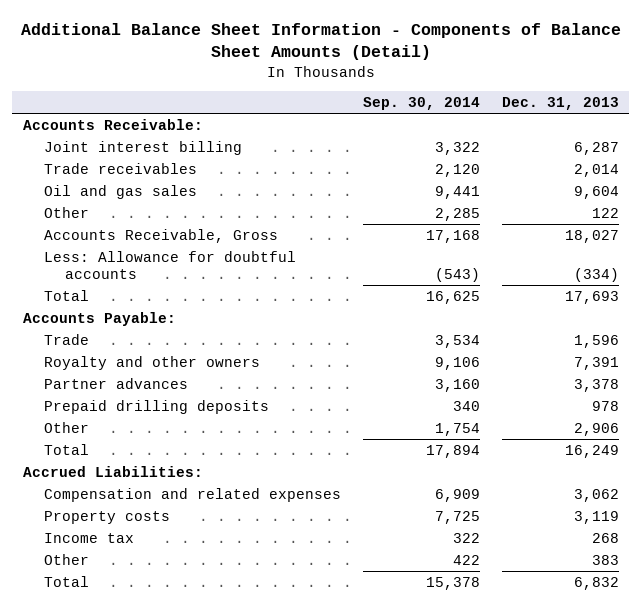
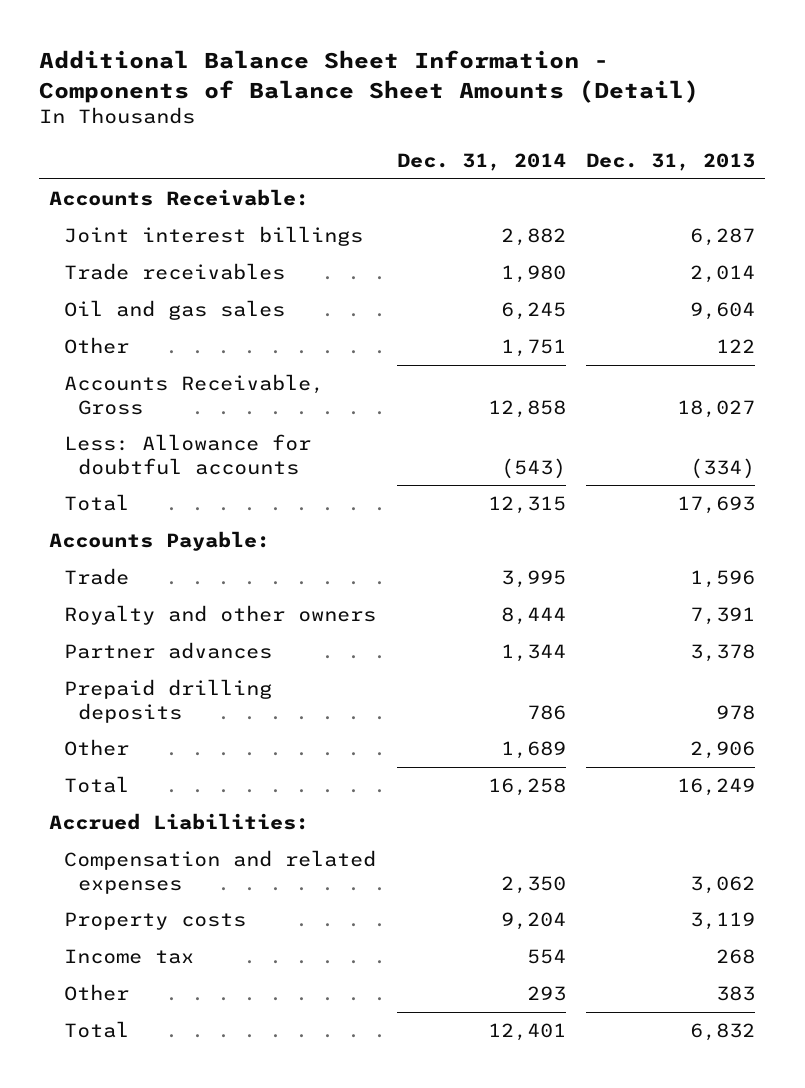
[362,96,480,110] Sep. 30, 2014 -> none
none -> [396,153,566,172] Dec. 31, 2014
[44,140,243,155] Joint interest billing -> [63,226,363,247] Joint interest billings

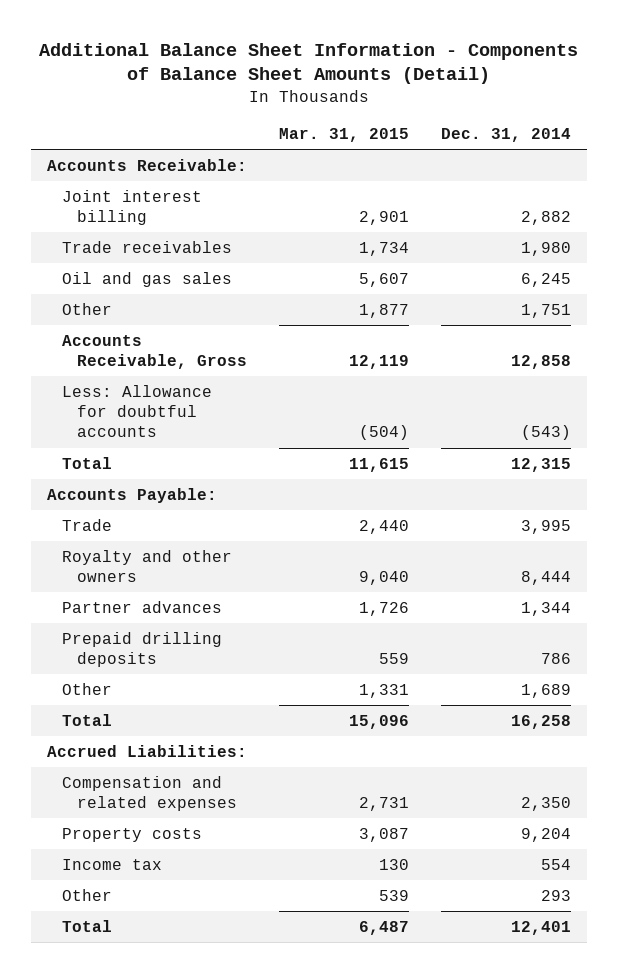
[586,153,756,172] Dec. 31, 2013 -> none
none -> [278,127,409,142] Mar. 31, 2015
[63,226,363,247] Joint interest billings -> [61,189,202,226] Joint interest billing

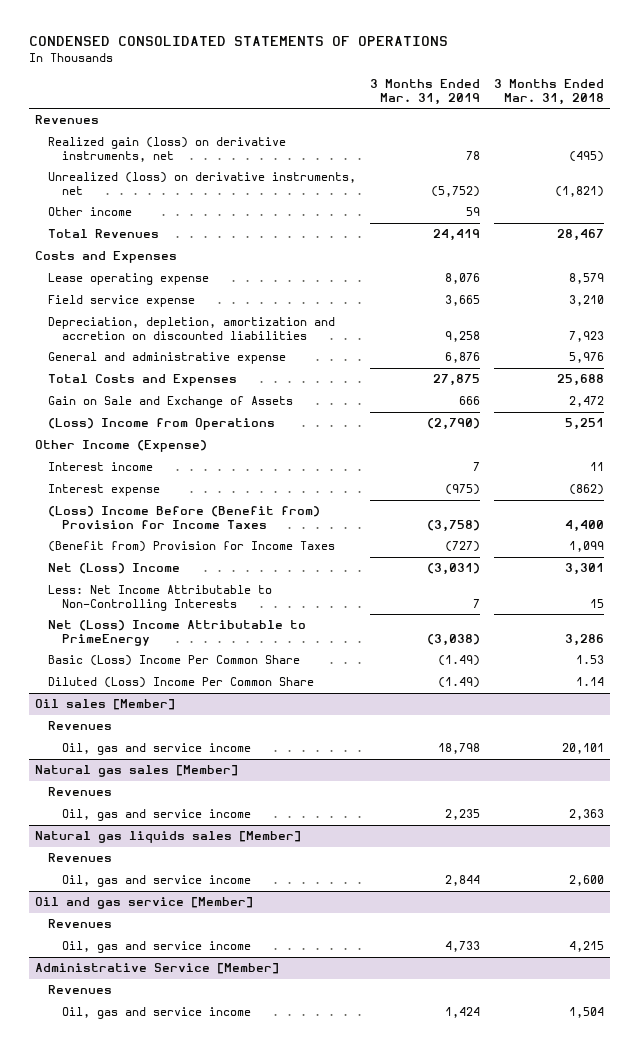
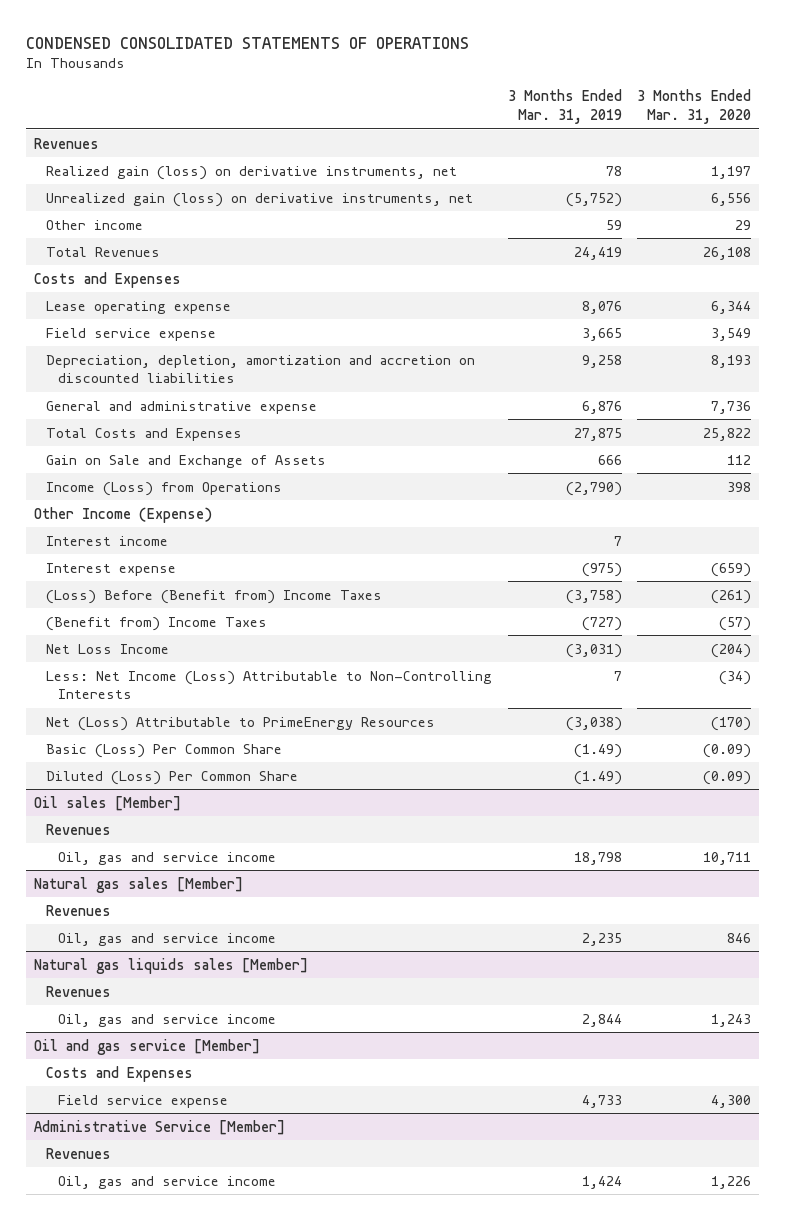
[493,79,604,105] 3 Months Ended Mar. 31, 2018 -> none
none -> [637,89,752,124] 3 Months Ended Mar. 31, 2020
[48,172,357,195] Unrealized (loss) on derivative instruments, net -> [45,192,473,207] Unrealized gain (loss) on derivative instruments, net
[48,418,276,431] (Loss) Income from Operations -> [45,481,282,496] Income (Loss) from Operations
[48,506,321,529] (Loss) Income Before (Benefit from) Provision for Income Taxes -> [45,589,382,604] (Loss) Before (Benefit from) Income Taxes
[48,541,336,553] (Benefit from) Provision for Income Taxes -> [45,616,267,631] (Benefit from) Income Taxes
[48,563,181,575] Net (Loss) Income -> [45,643,169,654] Net Loss Income
[48,585,273,611] Less: Net Income Attributable to Non-Controlling Interests -> [45,670,492,700] Less: Net Income (Loss) Attributable to Non-Controlling Interests
[48,620,307,646] Net (Loss) Income Attributable to PrimeEnergy -> [45,716,435,731] Net (Loss) Attributable to PrimeEnergy Resources
[48,655,301,667] Basic (Loss) Income Per Common Share -> [45,743,282,758] Basic (Loss) Per Common Share
[48,677,315,689] Diluted (Loss) Income Per Common Share -> [45,770,298,785] Diluted (Loss) Per Common Share
[48,919,113,929] Revenues -> none
none -> [45,1065,193,1082] Costs and Expenses
[61,941,251,954] Oil, gas and service income -> [58,1094,229,1108] Field service expense

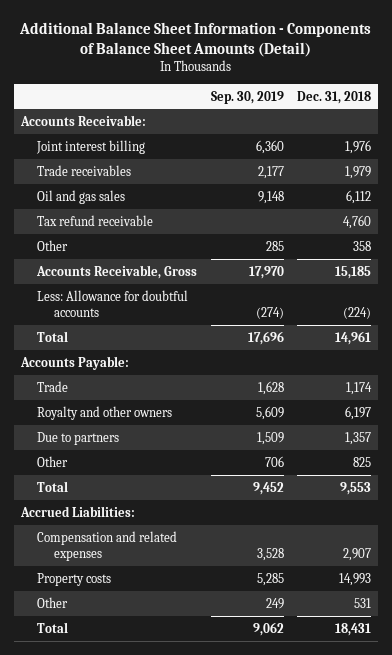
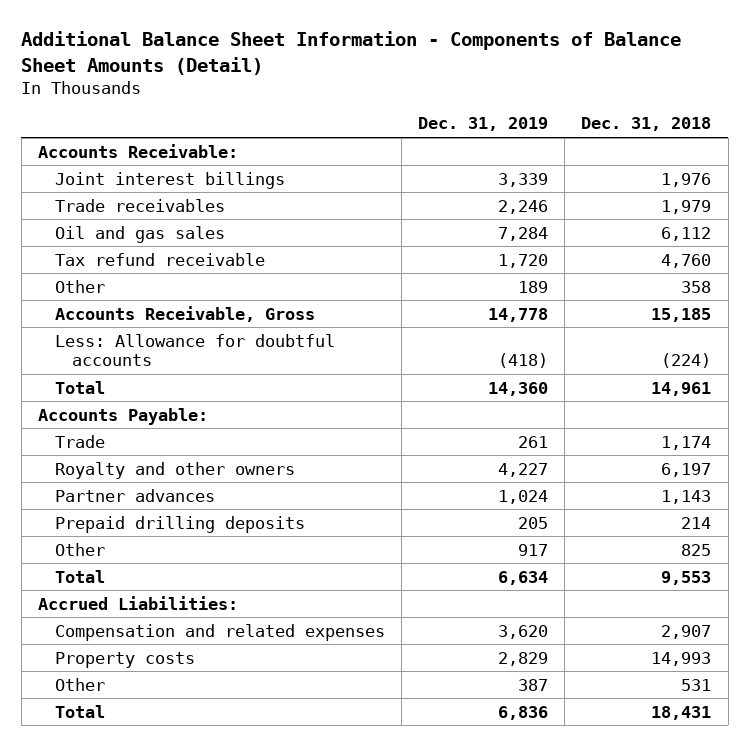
[210,90,284,104] Sep. 30, 2019 -> none
none -> [418,117,549,132] Dec. 31, 2019
[36,139,146,154] Joint interest billing -> [54,171,285,189] Joint interest billings
[37,431,120,445] Due to partners -> [54,488,215,502] Partner advances
[345,431,372,445] 1,357 -> [661,489,712,504] 1,143
none -> [54,515,305,533] Prepaid drilling deposits

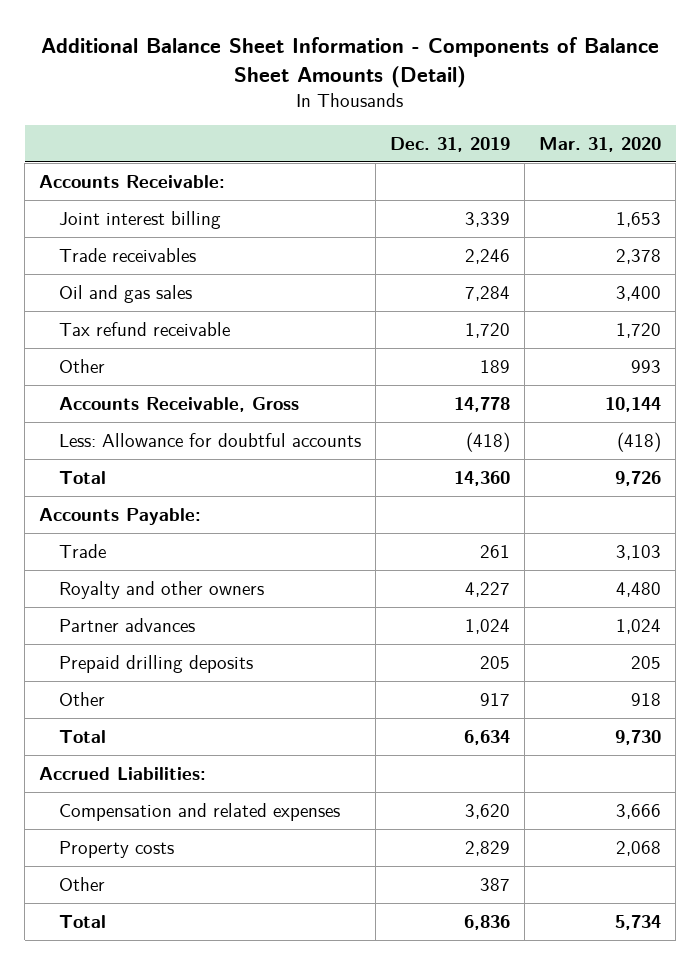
[581,117,712,132] Dec. 31, 2018 -> none
none -> [539,137,662,153] Mar. 31, 2020
[54,171,285,189] Joint interest billings -> [59,210,222,229] Joint interest billing

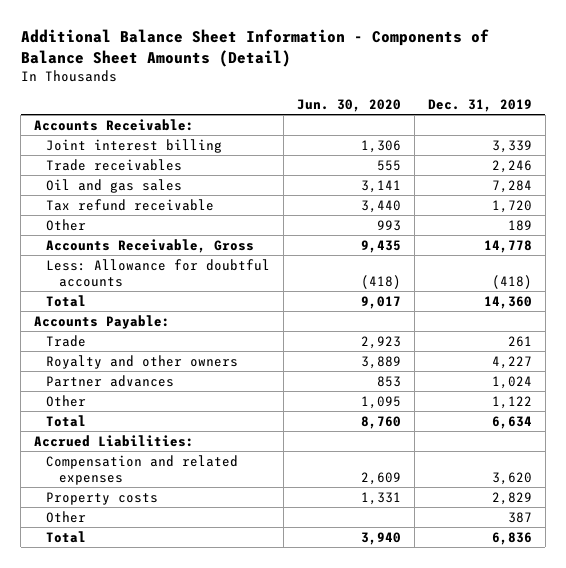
[539,137,662,153] Mar. 31, 2020 -> none
none -> [297,99,402,113] Jun. 30, 2020
[59,654,254,673] Prepaid drilling deposits -> none
[480,692,511,706] 917 -> [492,395,533,409] 1,122

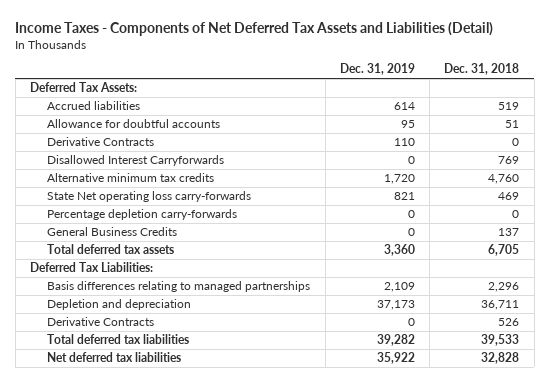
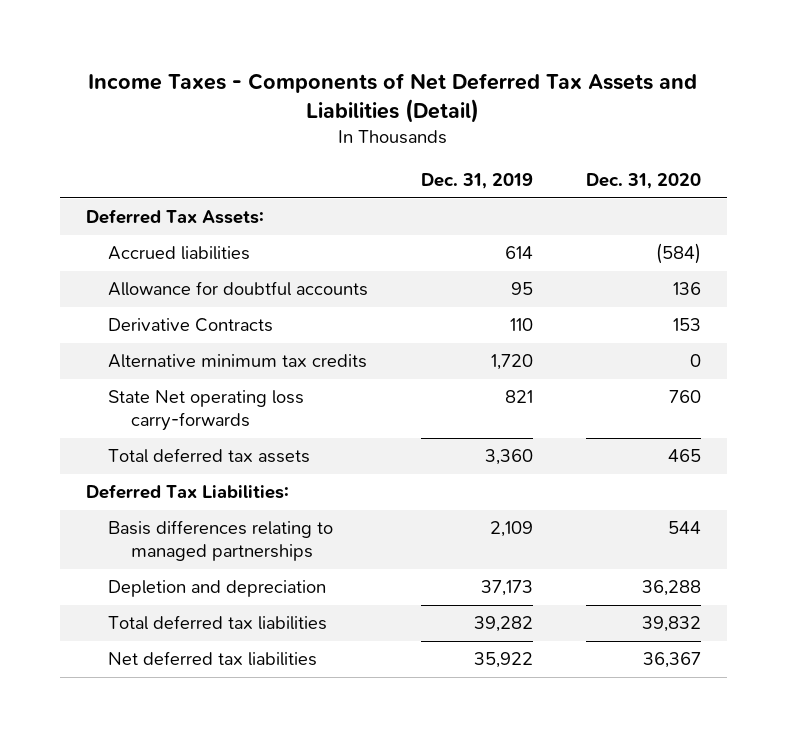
[444,63,520,76] Dec. 31, 2018 -> none
none -> [585,172,701,189] Dec. 31, 2020
[47,154,225,166] Disallowed Interest Carryforwards -> none
[47,208,238,220] Percentage depletion carry-forwards -> none
[47,226,178,236] General Business Credits -> none
[47,316,155,326] Derivative Contracts -> none

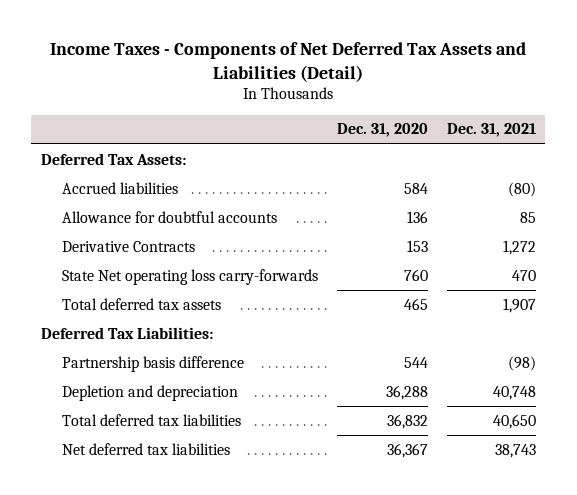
[421,172,534,189] Dec. 31, 2019 -> none
none -> [446,123,536,138] Dec. 31, 2021
[655,243,701,265] (584) -> [403,182,428,194] 584
[108,354,368,369] Alternative minimum tax credits -> none
[108,520,334,562] Basis differences relating to managed partnerships -> [62,355,245,372] Partnership basis difference
[641,616,701,633] 39,832 -> [386,413,428,429] 36,832

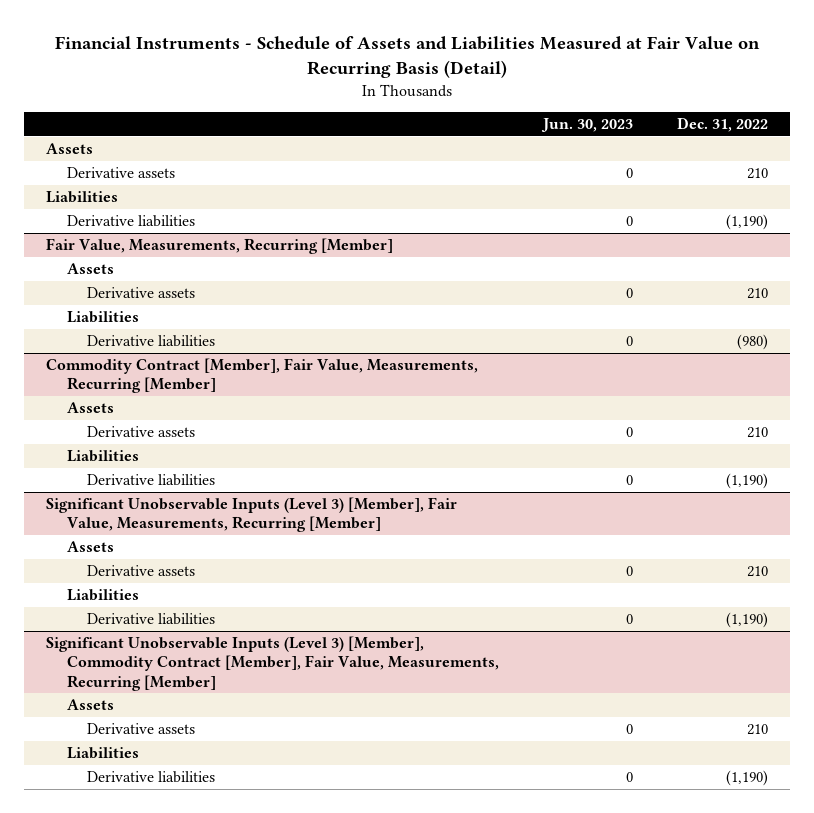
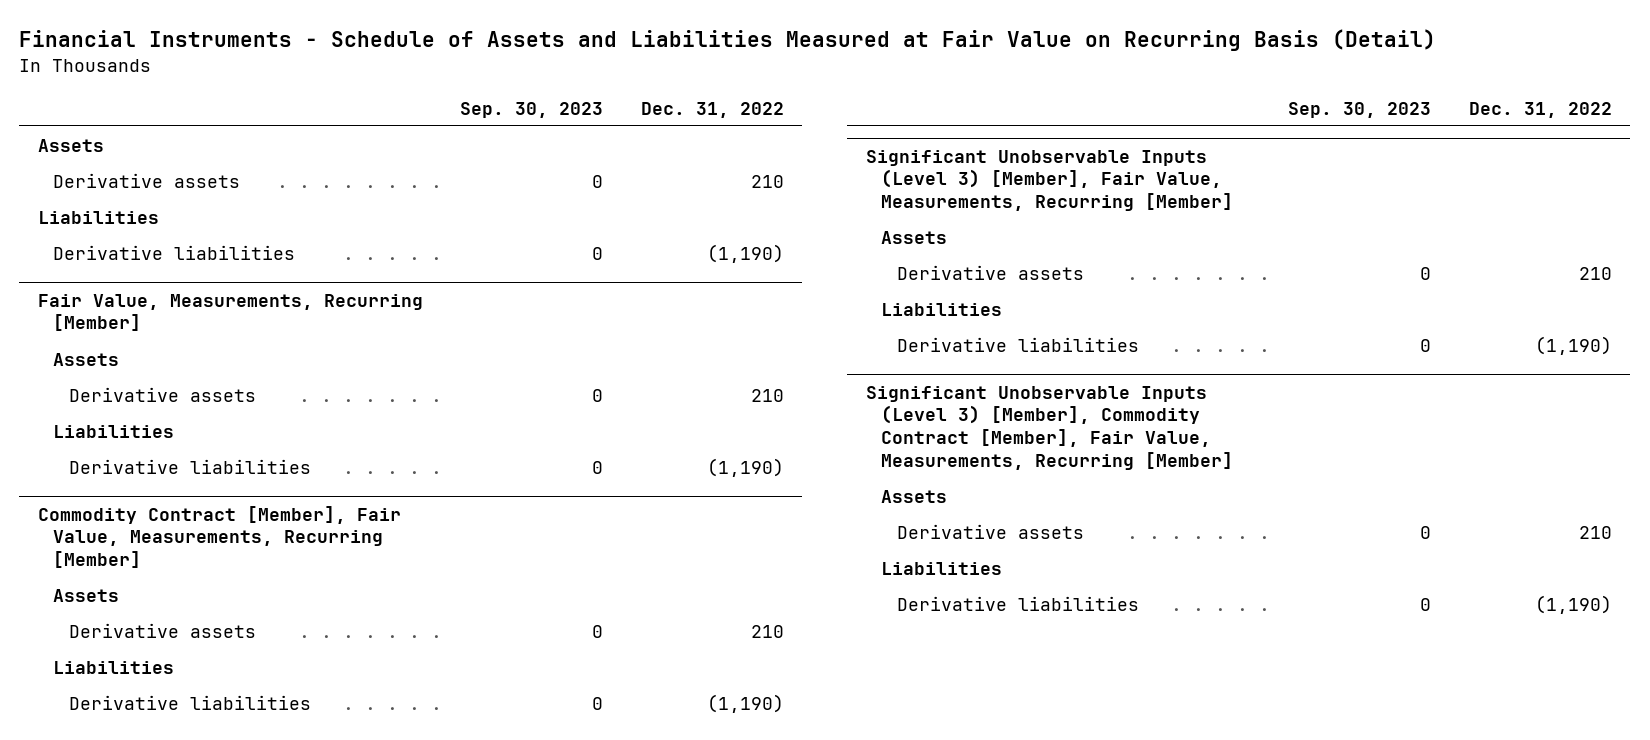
[540,117,633,132] Jun. 30, 2023 -> none
none -> [460,101,604,118] Sep. 30, 2023
[736,334,768,351] (980) -> [706,457,784,477] (1,190)

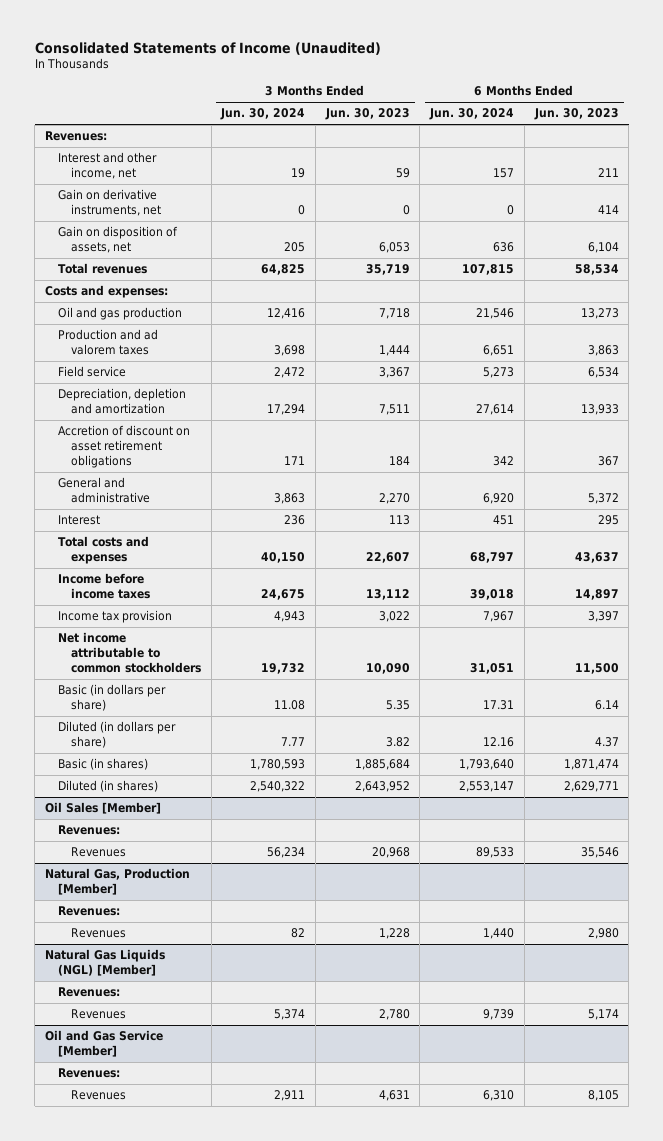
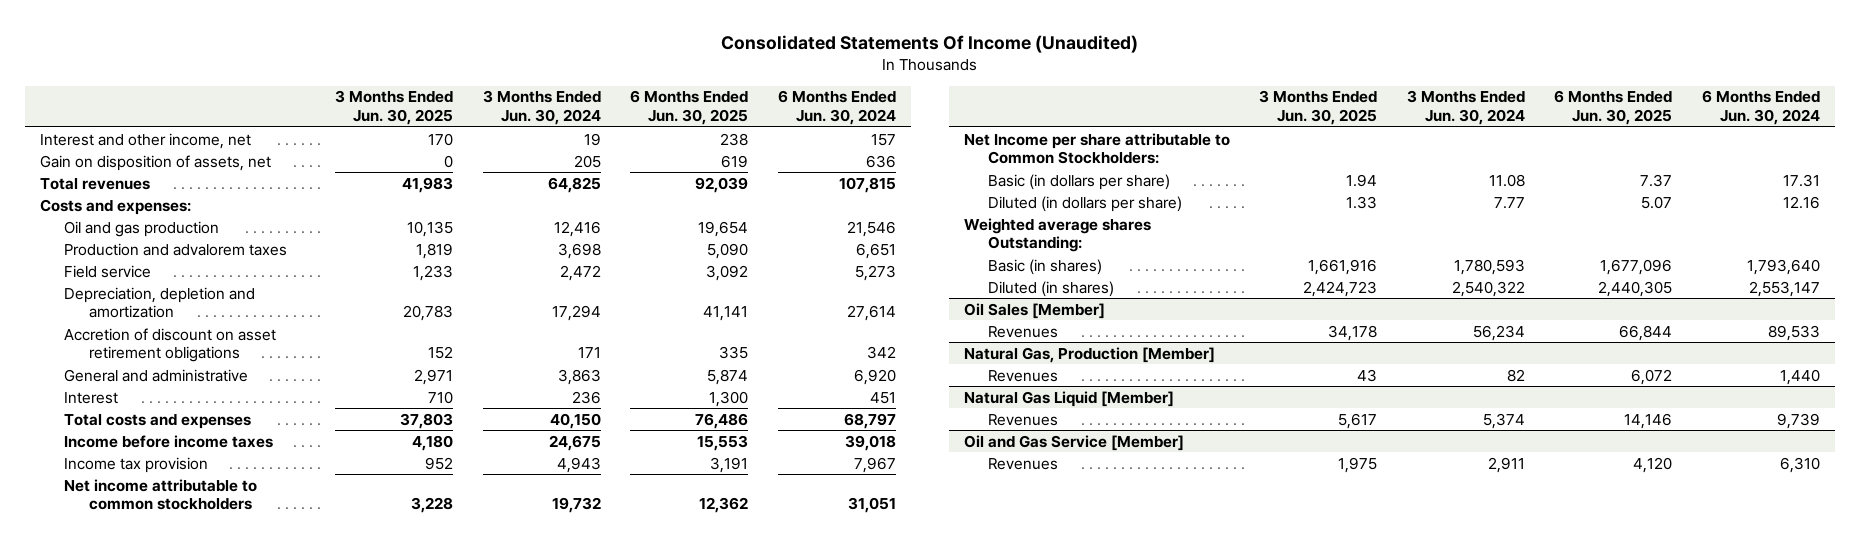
[34,41,381,55] Consolidated Statements of Income (Unaudited) -> [720,35,1138,54] Consolidated Statements Of Income (Unaudited)
[324,108,410,121] Jun. 30, 2023 -> none
[533,108,619,121] Jun. 30, 2023 -> none
none -> [335,90,454,125] 3 Months Ended Jun. 30, 2025
none -> [630,90,749,125] 6 Months Ended Jun. 30, 2025
[44,131,107,142] Revenues: -> none
[57,189,161,217] Gain on derivative instruments, net -> none
[57,329,158,356] Production and ad valorem taxes -> [64,242,288,256] Production and advalorem taxes
none -> [964,132,1231,165] Net Income per share attributable to Common Stockholders:
none -> [964,217,1152,253] Weighted average shares Outstanding:
[57,825,120,836] Revenues: -> none
[57,906,120,917] Revenues: -> none
[57,987,120,998] Revenues: -> none
[44,949,165,977] Natural Gas Liquids (NGL) [Member] -> [964,390,1175,407] Natural Gas Liquid [Member]
[57,1068,120,1079] Revenues: -> none

